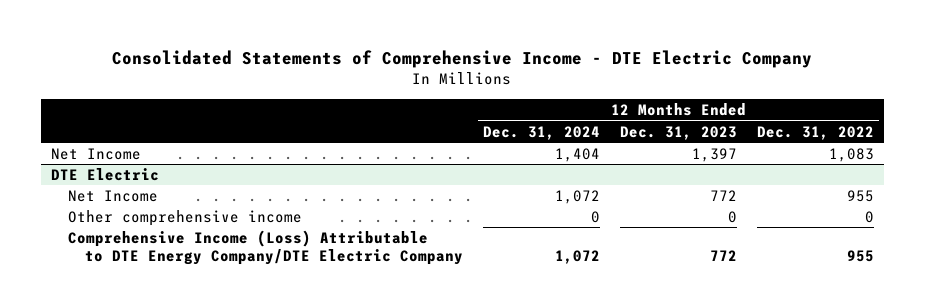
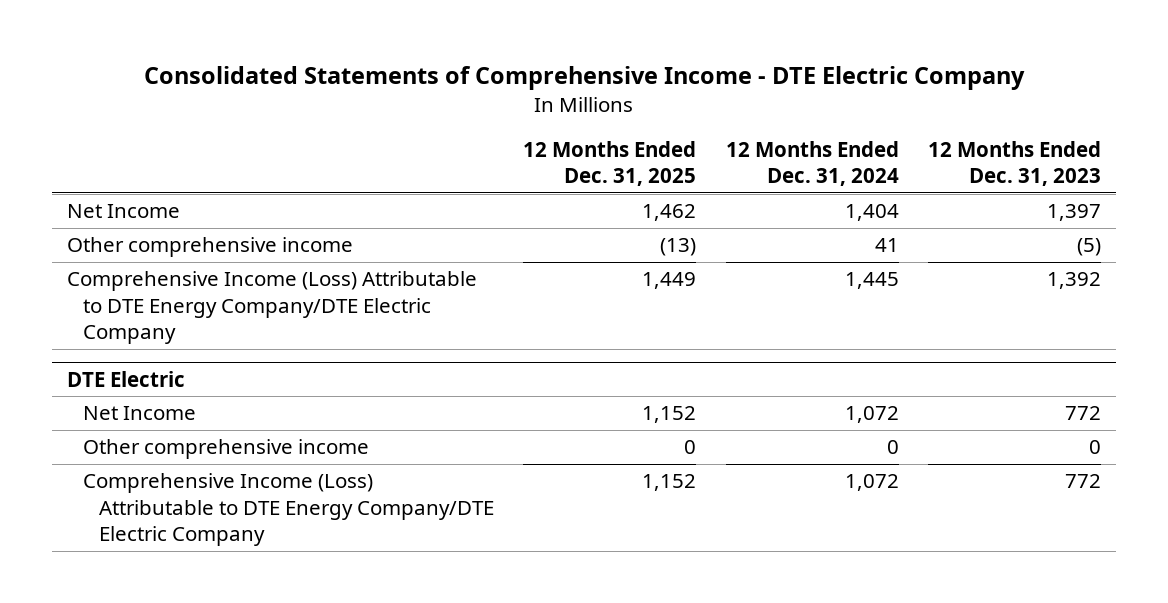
[757,125,875,140] Dec. 31, 2022 -> none
none -> [523,140,697,187] 12 Months Ended Dec. 31, 2025
none -> [67,237,354,258] Other comprehensive income
none -> [67,271,478,345] Comprehensive Income (Loss) Attributable to DTE Energy Company/DTE Electric Company

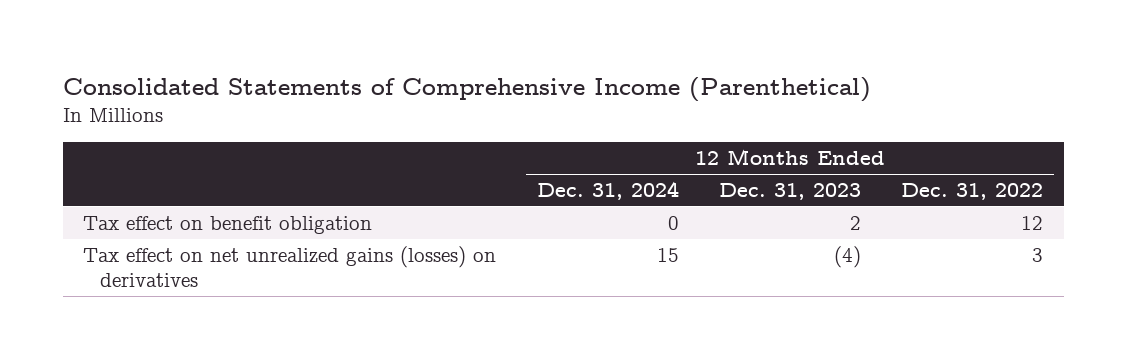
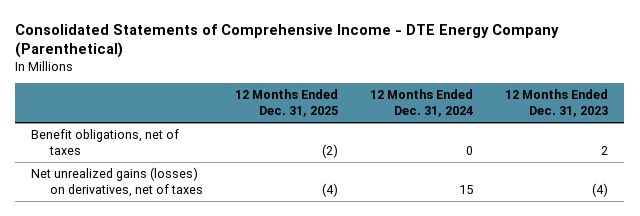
[62,76,871,102] Consolidated Statements of Comprehensive Income (Parenthetical) -> [15,23,560,59] Consolidated Statements of Comprehensive Income - DTE Energy Company (Parenthetical)
[901,183,1044,201] Dec. 31, 2022 -> none
none -> [234,89,338,118] 12 Months Ended Dec. 31, 2025
[83,215,373,234] Tax effect on benefit obligation -> [31,129,180,155] Benefit obligations, net of taxes
[83,245,497,288] Tax effect on net unrealized gains (losses) on derivatives -> [31,167,203,197] Net unrealized gains (losses) on derivatives, net of taxes

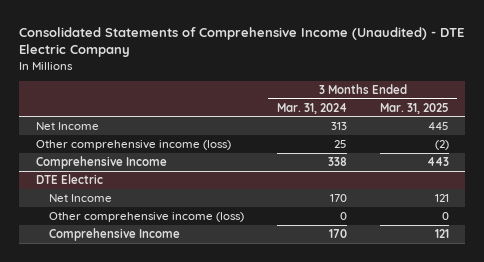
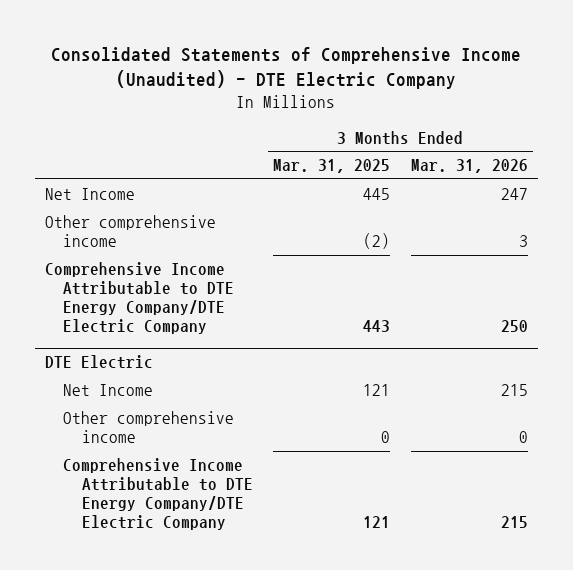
[276,102,347,114] Mar. 31, 2024 -> none
none -> [410,159,528,174] Mar. 31, 2026
[35,139,231,150] Other comprehensive income (loss) -> [45,215,217,247] Other comprehensive income
[35,155,167,169] Comprehensive Income -> [45,262,235,334] Comprehensive Income Attributable to DTE Energy Company/DTE Electric Company
[48,211,244,222] Other comprehensive income (loss) -> [63,411,235,443] Other comprehensive income
[48,227,180,241] Comprehensive Income -> [63,458,253,530] Comprehensive Income Attributable to DTE Energy Company/DTE Electric Company

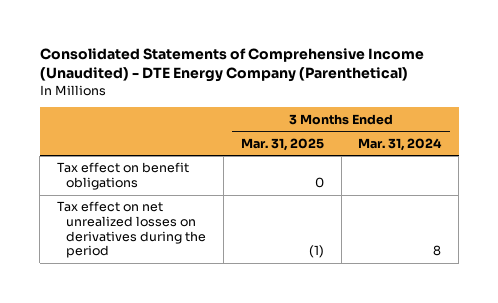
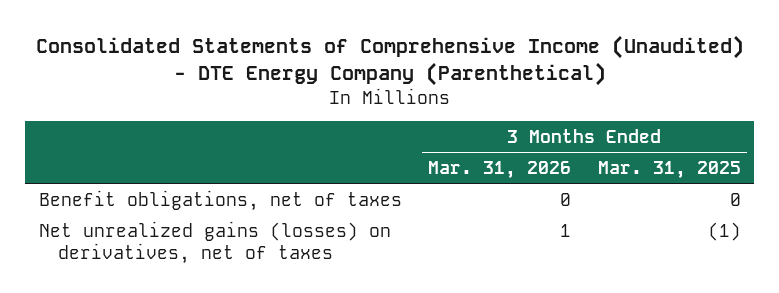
[358,137,443,151] Mar. 31, 2024 -> none
none -> [428,160,572,179] Mar. 31, 2026
[56,162,189,191] Tax effect on benefit obligations -> [38,189,402,211] Benefit obligations, net of taxes
[56,201,207,259] Tax effect on net unrealized losses on derivatives during the period -> [38,220,391,264] Net unrealized gains (losses) on derivatives, net of taxes

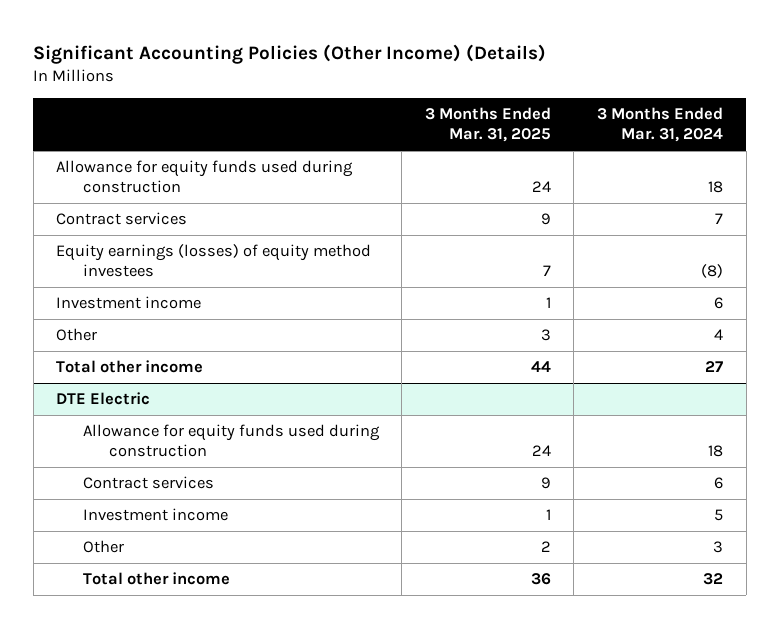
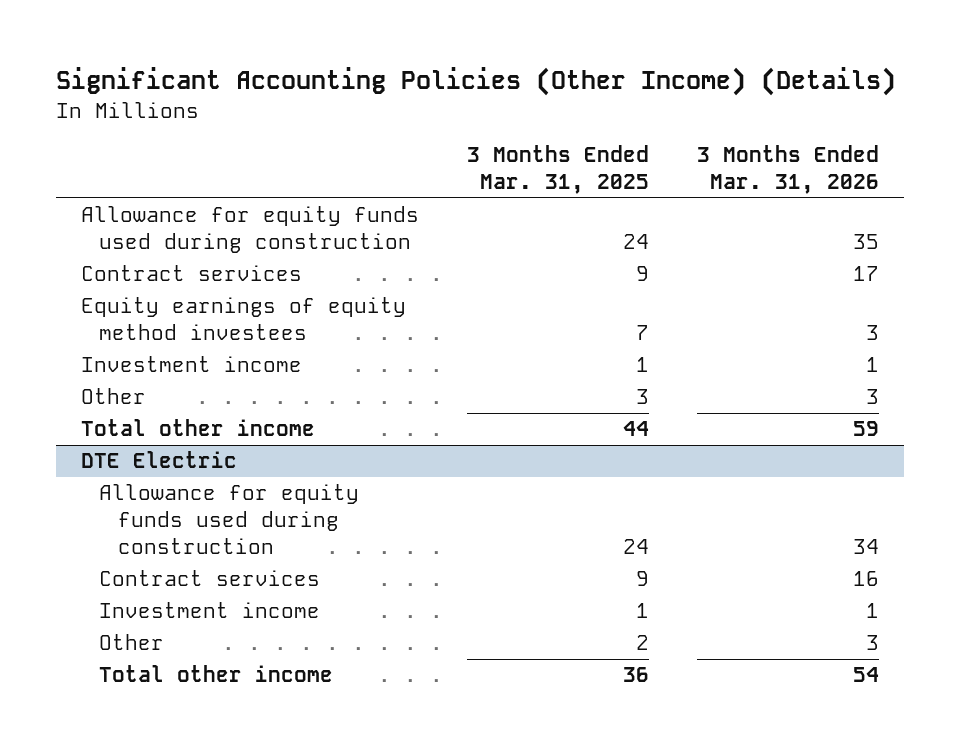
[596,107,723,143] 3 Months Ended Mar. 31, 2024 -> none
none -> [697,145,880,195] 3 Months Ended Mar. 31, 2026
[56,244,372,278] Equity earnings (losses) of equity method investees -> [80,297,406,341] Equity earnings of equity method investees

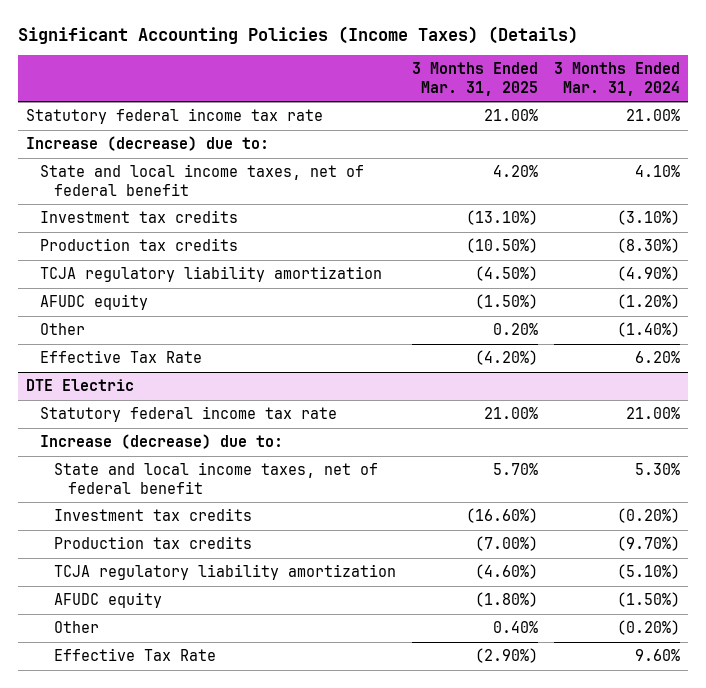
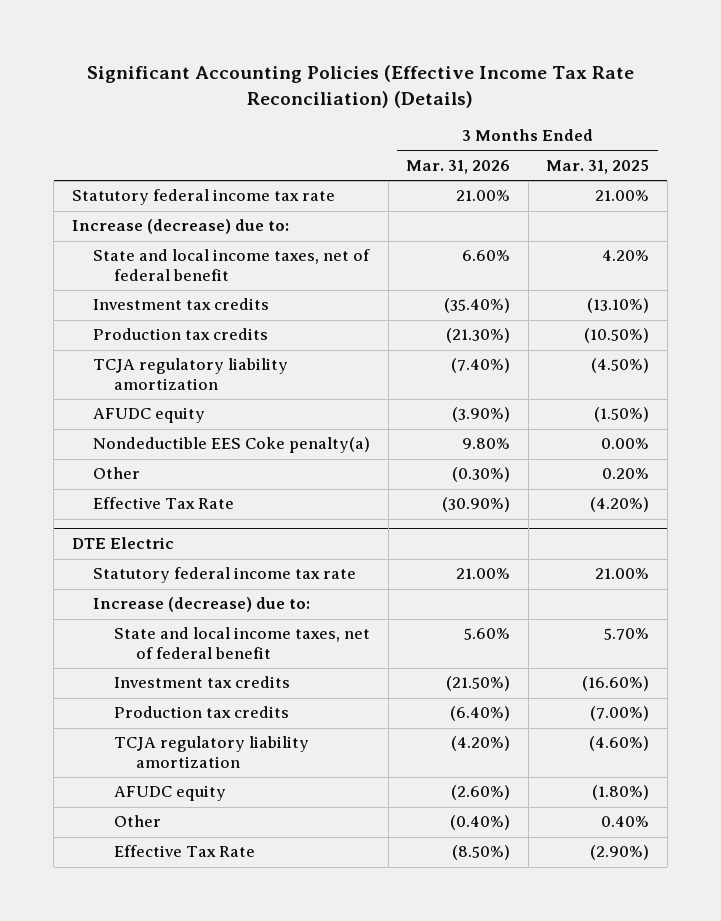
[18,25,579,44] Significant Accounting Policies (Income Taxes) (Details) -> [87,65,635,108] Significant Accounting Policies (Effective Income Tax Rate Reconciliation) (Details)
[553,62,680,96] 3 Months Ended Mar. 31, 2024 -> none
none -> [406,160,511,175] Mar. 31, 2026
none -> [92,437,370,454] Nondeductible EES Coke penalty(a)

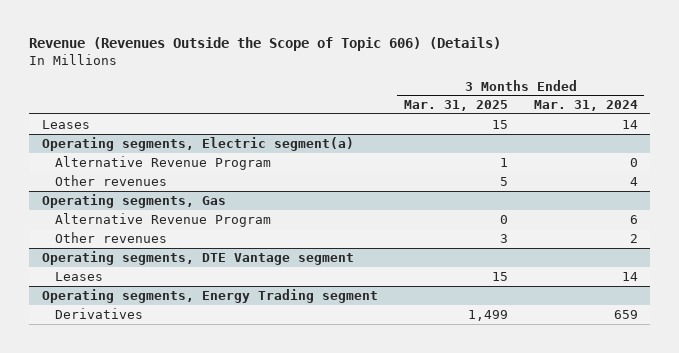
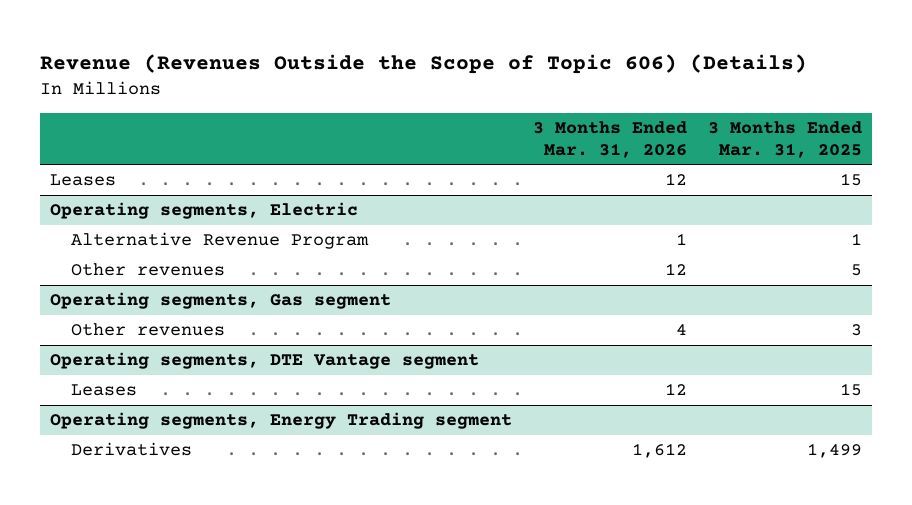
[533,100,638,112] Mar. 31, 2024 -> none
none -> [533,121,688,158] 3 Months Ended Mar. 31, 2026
[41,136,354,151] Operating segments, Electric segment(a) -> [50,202,359,220] Operating segments, Electric
[55,212,272,227] Alternative Revenue Program -> none
[41,193,226,208] Operating segments, Gas -> [50,292,392,310] Operating segments, Gas segment

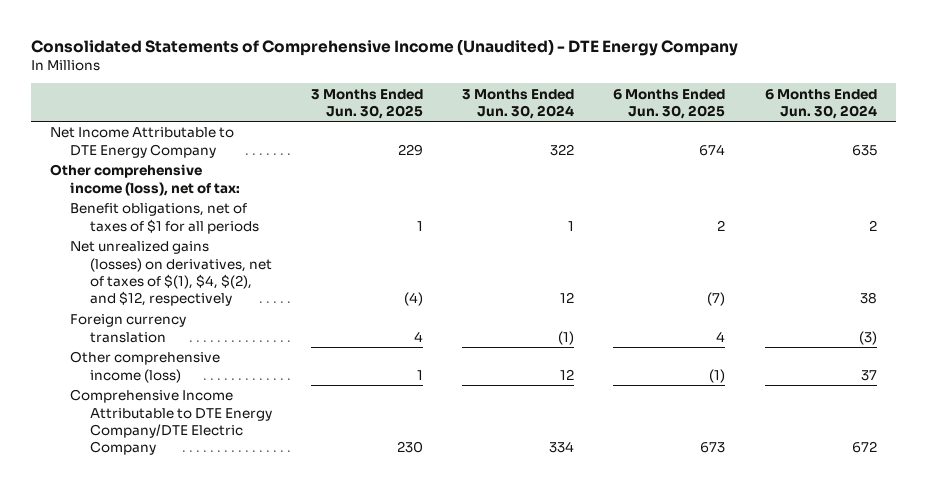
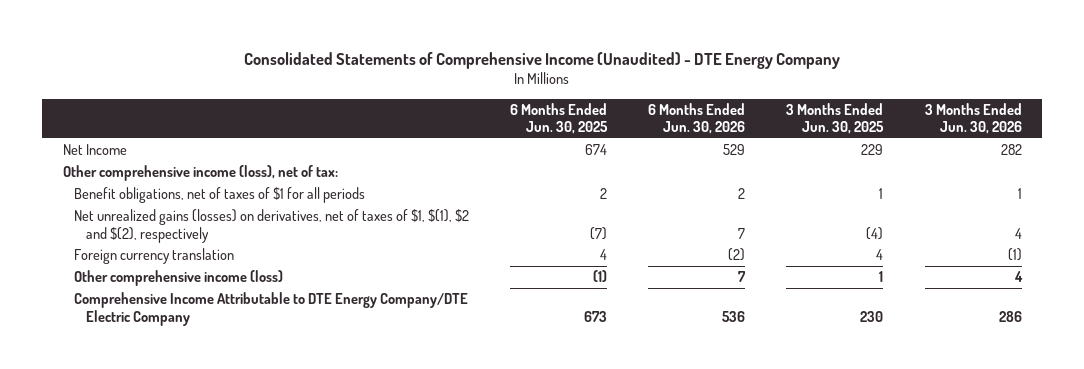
[462,88,575,119] 3 Months Ended Jun. 30, 2024 -> none
[764,88,877,119] 6 Months Ended Jun. 30, 2024 -> none
none -> [648,102,746,135] 6 Months Ended Jun. 30, 2026
none -> [924,102,1022,135] 3 Months Ended Jun. 30, 2026
[50,127,235,158] Net Income Attributable to DTE Energy Company -> [62,144,127,156] Net Income
[69,241,272,307] Net unrealized gains (losses) on derivatives, net of taxes of $(1), $4, $(2), and $12, respectively -> [74,209,470,243] Net unrealized gains (losses) on derivatives, net of taxes of $1, $(1), $2 and $(2), respectively

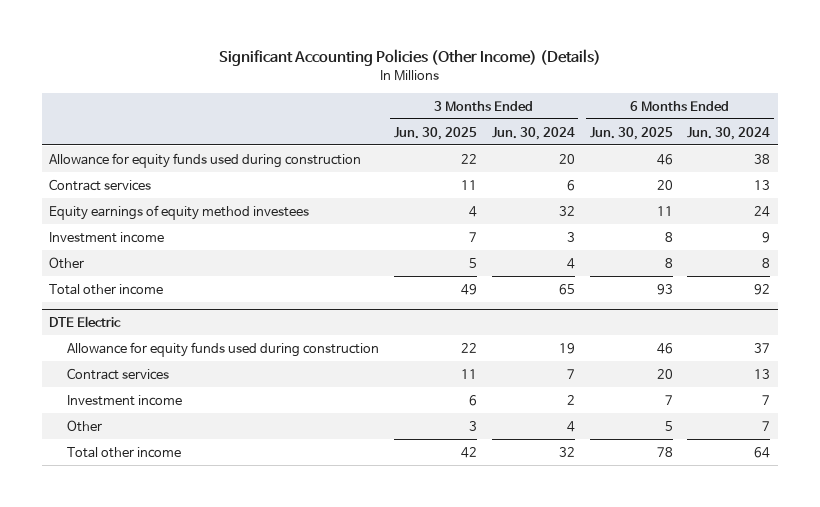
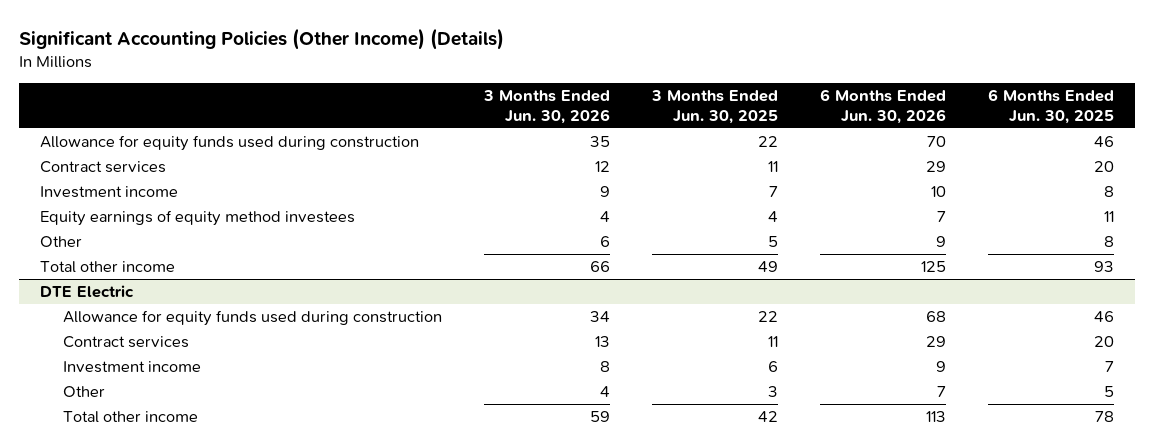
[491,126,575,140] Jun. 30, 2024 -> none
[687,126,771,140] Jun. 30, 2024 -> none
none -> [483,89,611,124] 3 Months Ended Jun. 30, 2026
none -> [820,88,947,124] 6 Months Ended Jun. 30, 2026
[49,204,310,220] Equity earnings of equity method investees -> [40,209,356,226] Equity earnings of equity method investees

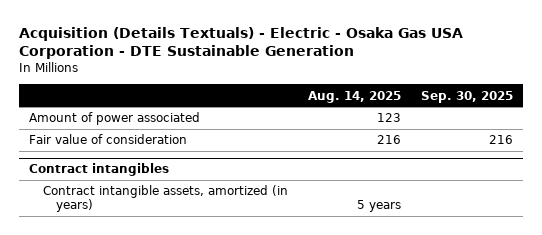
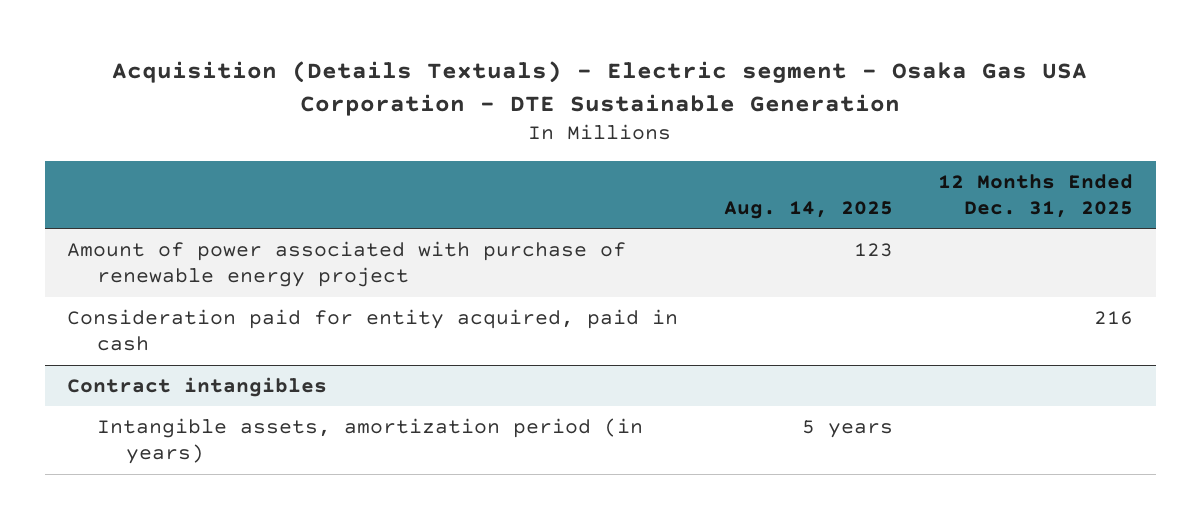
[18,26,463,60] Acquisition (Details Textuals) - Electric - Osaka Gas USA Corporation - DTE Sustainable Generation -> [112,60,1088,116] Acquisition (Details Textuals) - Electric segment - Osaka Gas USA Corporation - DTE Sustainable Generation
[420,90,513,103] Sep. 30, 2025 -> none
none -> [938,173,1134,218] 12 Months Ended Dec. 31, 2025
[28,134,187,145] Fair value of consideration -> none
[28,112,200,126] Amount of power associated -> [67,241,627,288] Amount of power associated with purchase of renewable energy project
none -> [67,309,679,352] Consideration paid for entity acquired, paid in cash
[42,185,288,213] Contract intangible assets, amortized (in years) -> [96,418,643,465] Intangible assets, amortization period (in years)

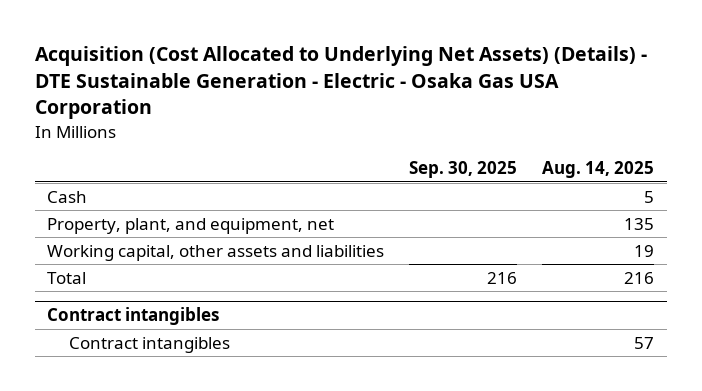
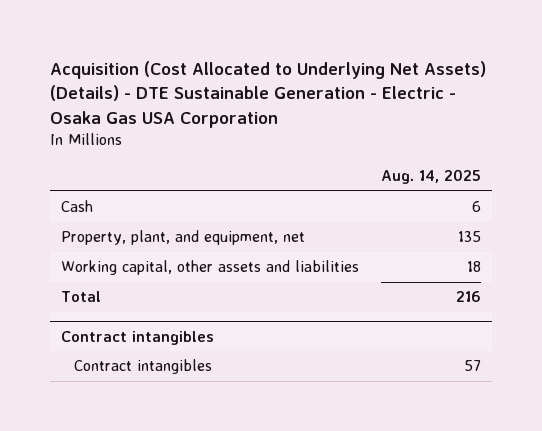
[409,161,518,179] Sep. 30, 2025 -> none
[644,190,655,203] 5 -> [472,201,482,213] 6
[634,244,655,257] 19 -> [467,261,482,273] 18

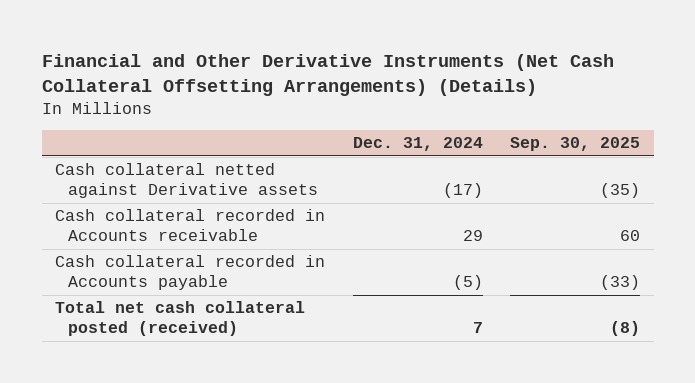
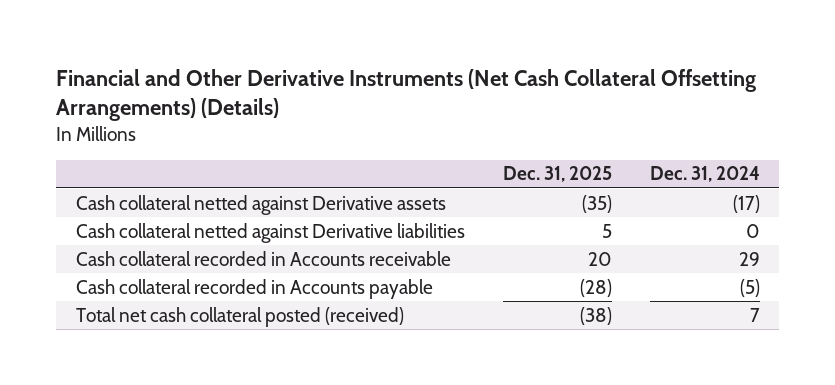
[509,137,640,152] Sep. 30, 2025 -> none
none -> [502,166,612,183] Dec. 31, 2025
none -> [75,222,465,243] Cash collateral netted against Derivative liabilities

